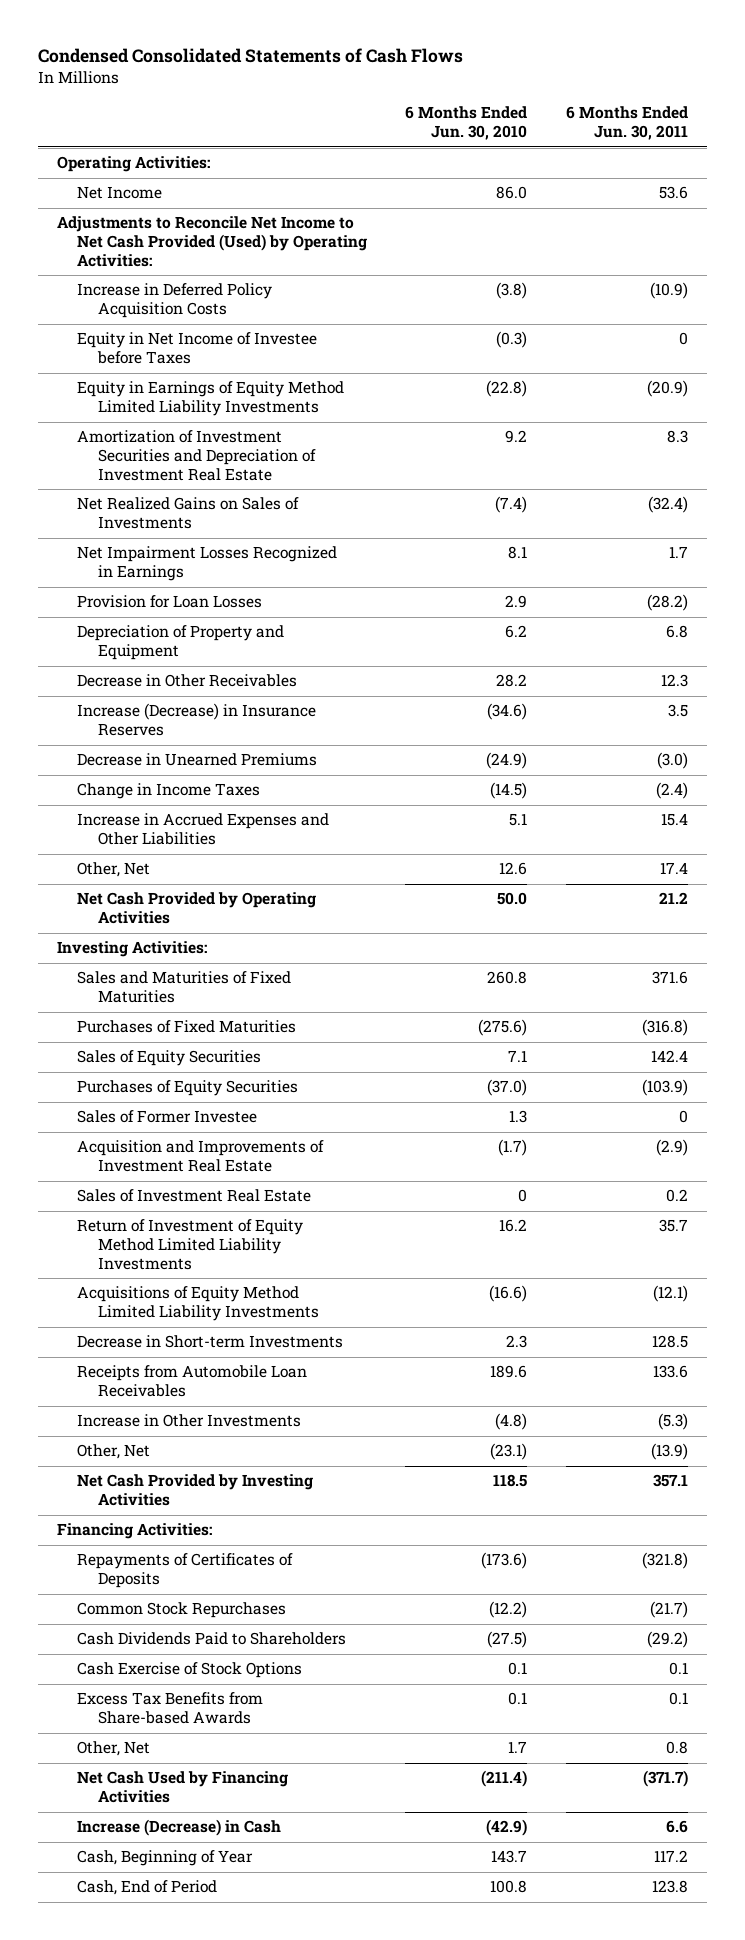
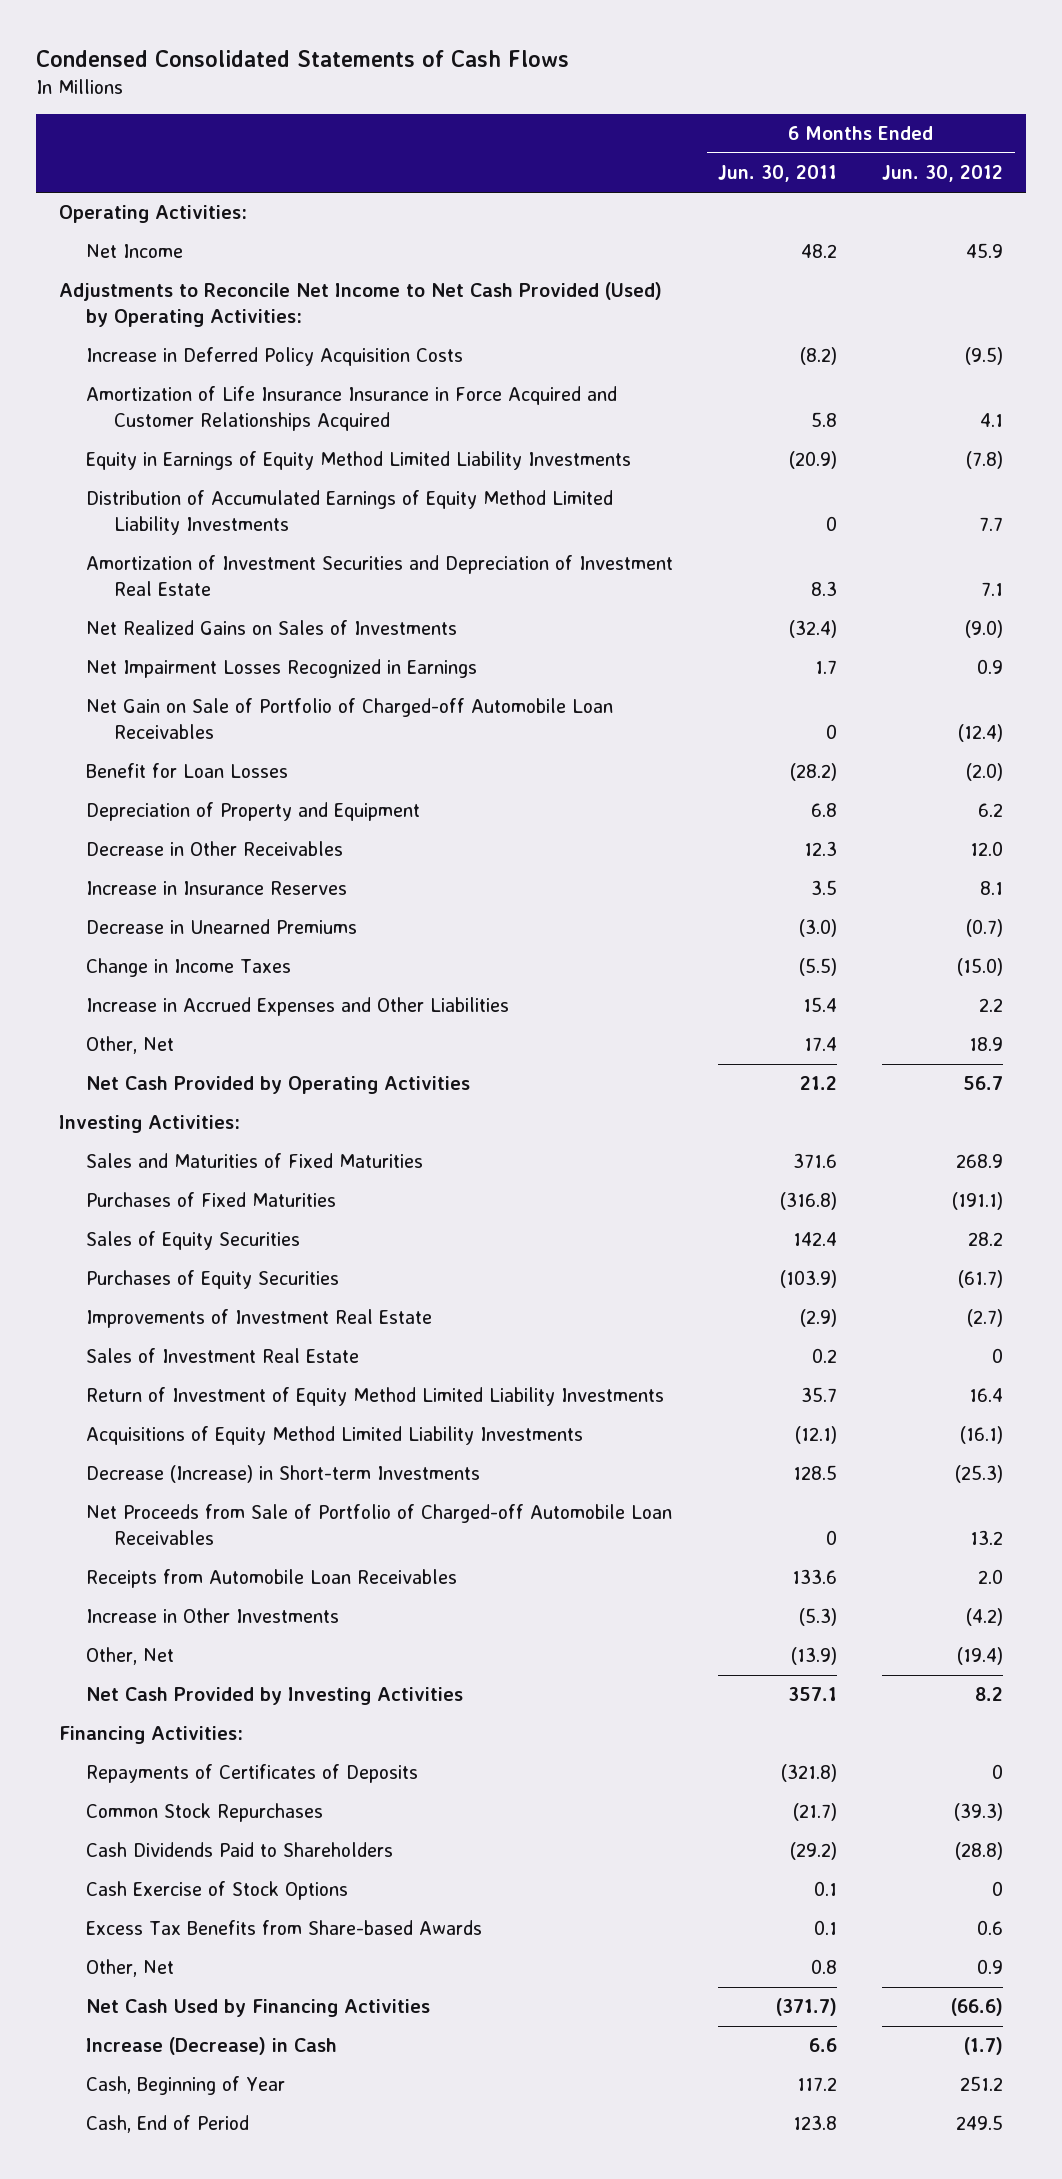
[405,106,528,141] 6 Months Ended Jun. 30, 2010 -> none
none -> [882,165,1004,183] Jun. 30, 2012
[658,186,688,200] 53.6 -> [801,244,838,259] 48.2
[77,332,318,365] Equity in Net Income of Investee before Taxes -> none
[649,282,688,300] (10.9) -> [800,347,838,366] (8.2)
none -> [86,386,618,431] Amortization of Life Insurance Insurance in Force Acquired and Customer Relationships Acquired
none -> [86,490,614,535] Distribution of Accumulated Earnings of Equity Method Limited Liability Investments
none -> [86,698,614,739] Net Gain on Sale of Portfolio of Charged-off Automobile Loan Receivables
[77,595,263,609] Provision for Loan Losses -> [86,763,289,779] Benefit for Loan Losses
[77,703,317,737] Increase (Decrease) in Insurance Reserves -> [86,881,348,896] Increase in Insurance Reserves
[655,782,688,800] (2.4) -> [799,958,838,977] (5.5)
[77,1110,258,1124] Sales of Former Investee -> none
[77,1140,325,1173] Acquisition and Improvements of Investment Real Estate -> [86,1309,433,1329] Improvements of Investment Real Estate
[77,1335,344,1349] Decrease in Short-term Investments -> [86,1465,481,1484] Decrease (Increase) in Short-term Investments
none -> [86,1504,673,1545] Net Proceeds from Sale of Portfolio of Charged-off Automobile Loan Receivables

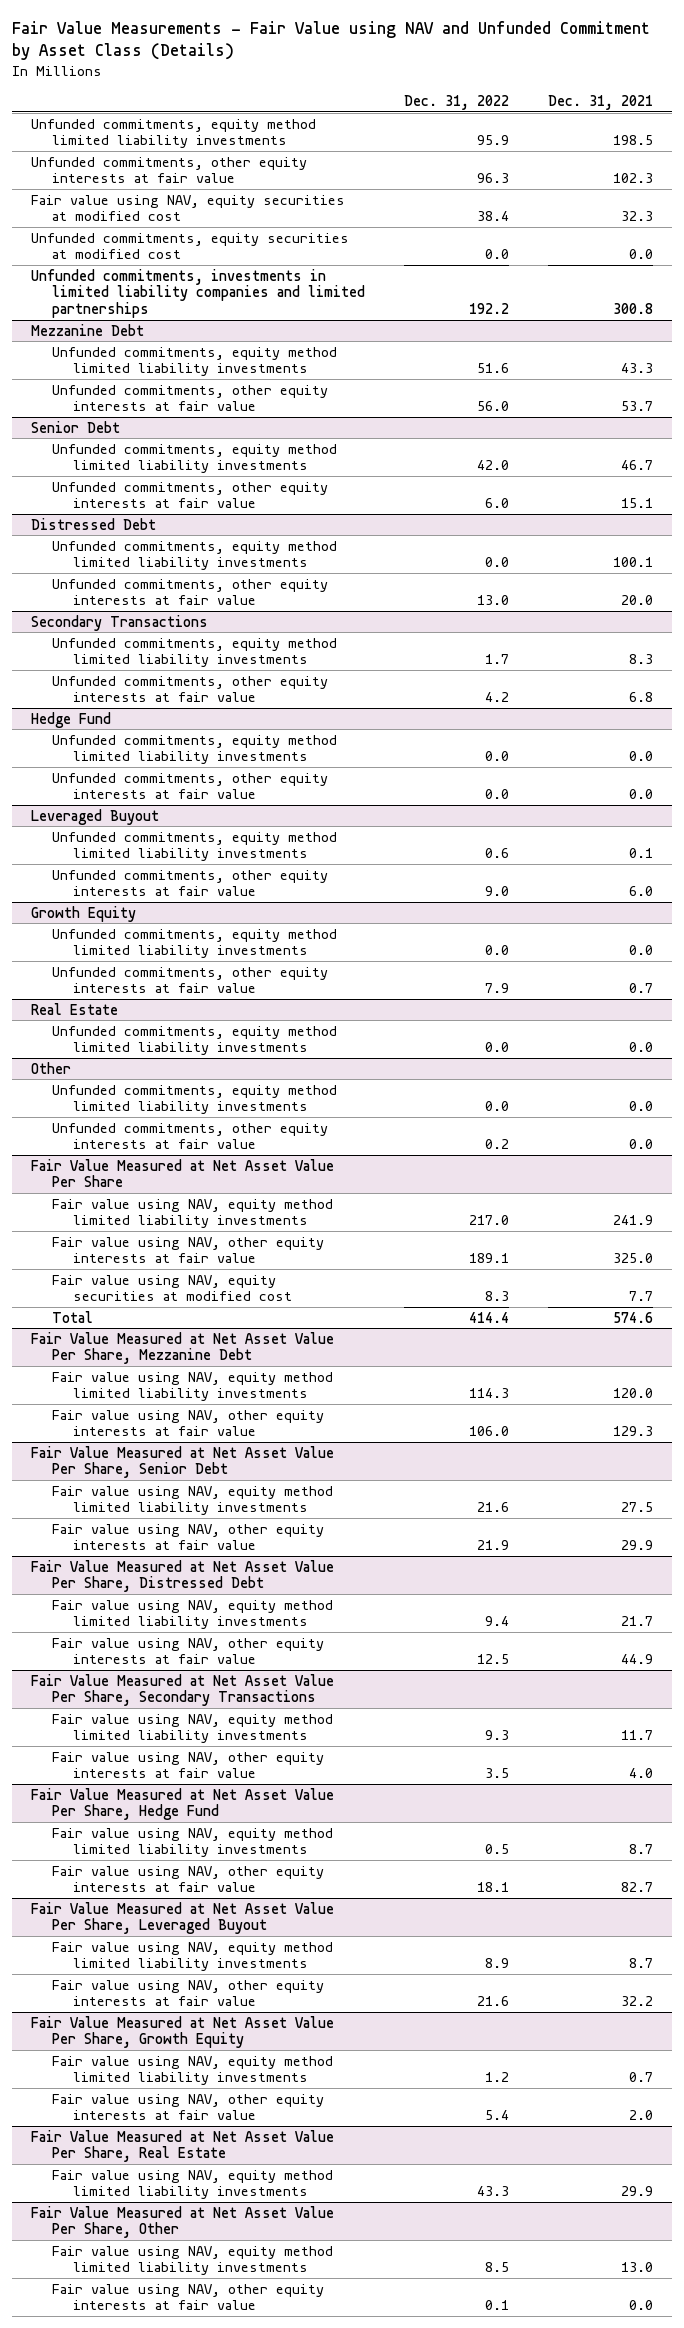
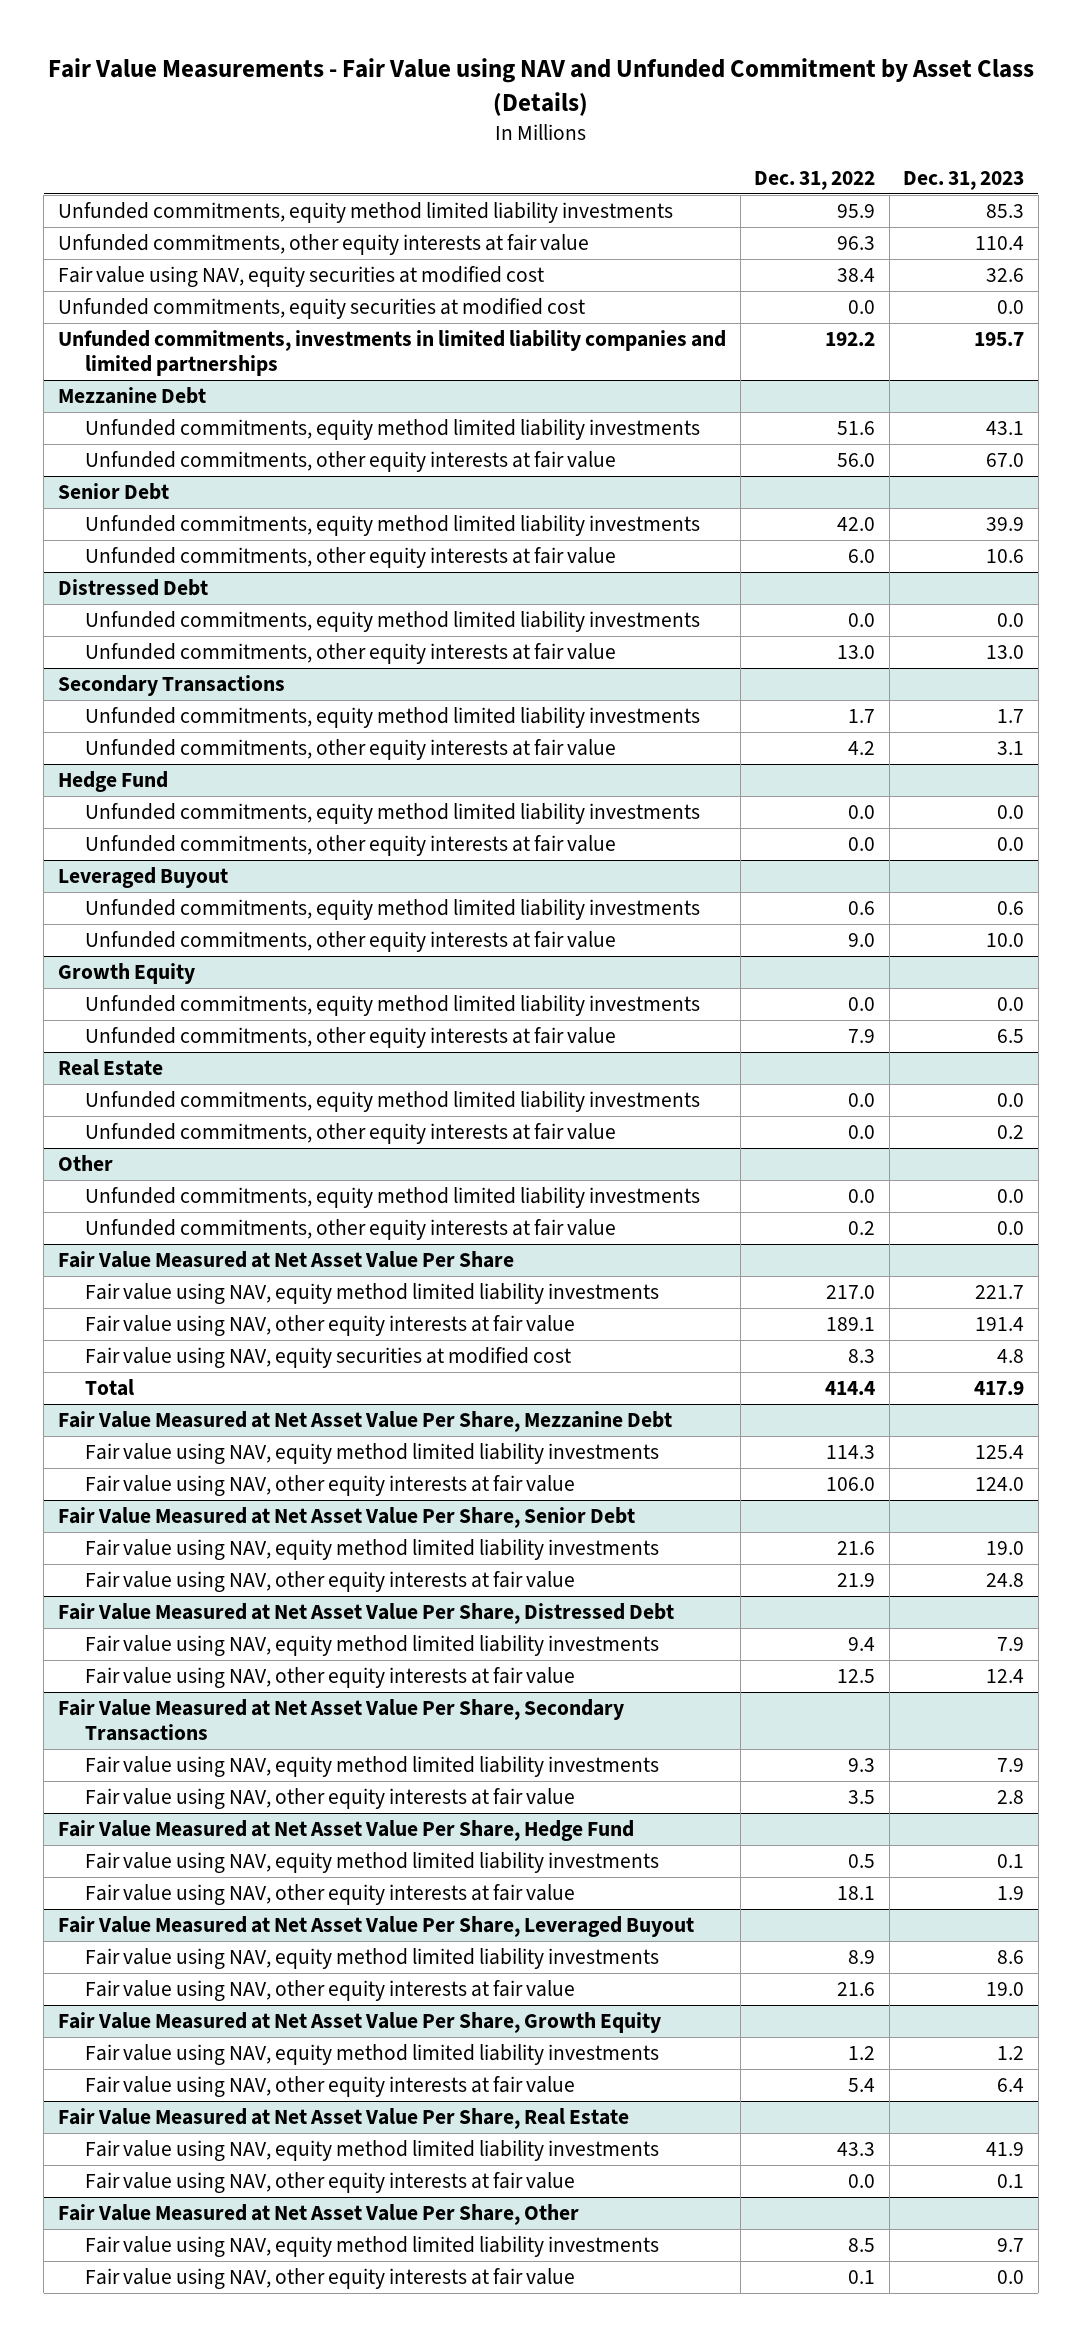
[547,95,653,111] Dec. 31, 2021 -> none
none -> [903,170,1025,190] Dec. 31, 2023
none -> [84,1123,616,1145] Unfunded commitments, other equity interests at fair value
none -> [84,2172,575,2194] Fair value using NAV, other equity interests at fair value

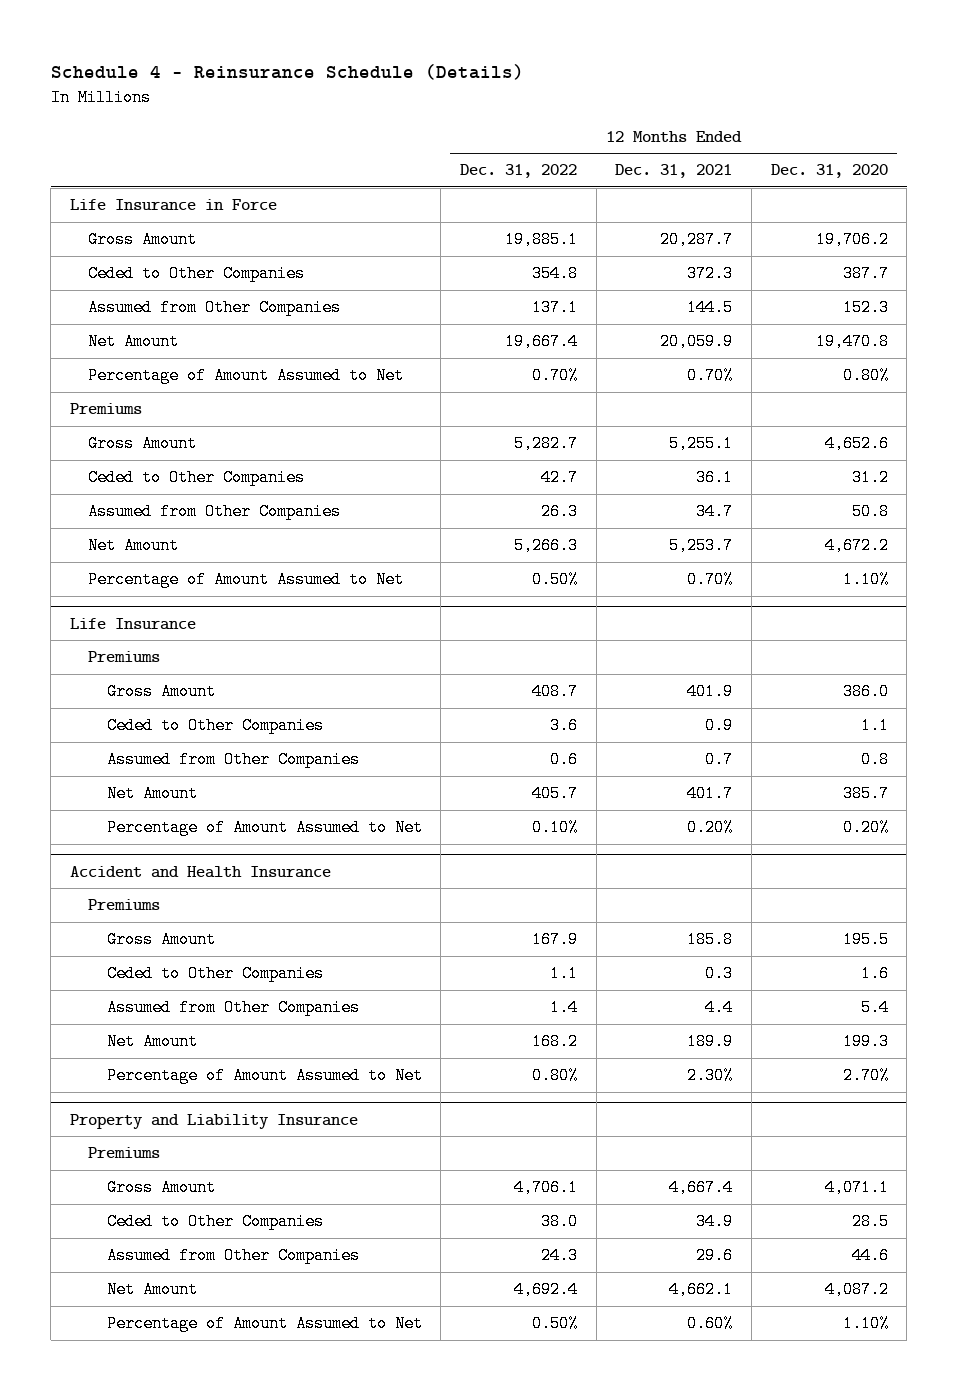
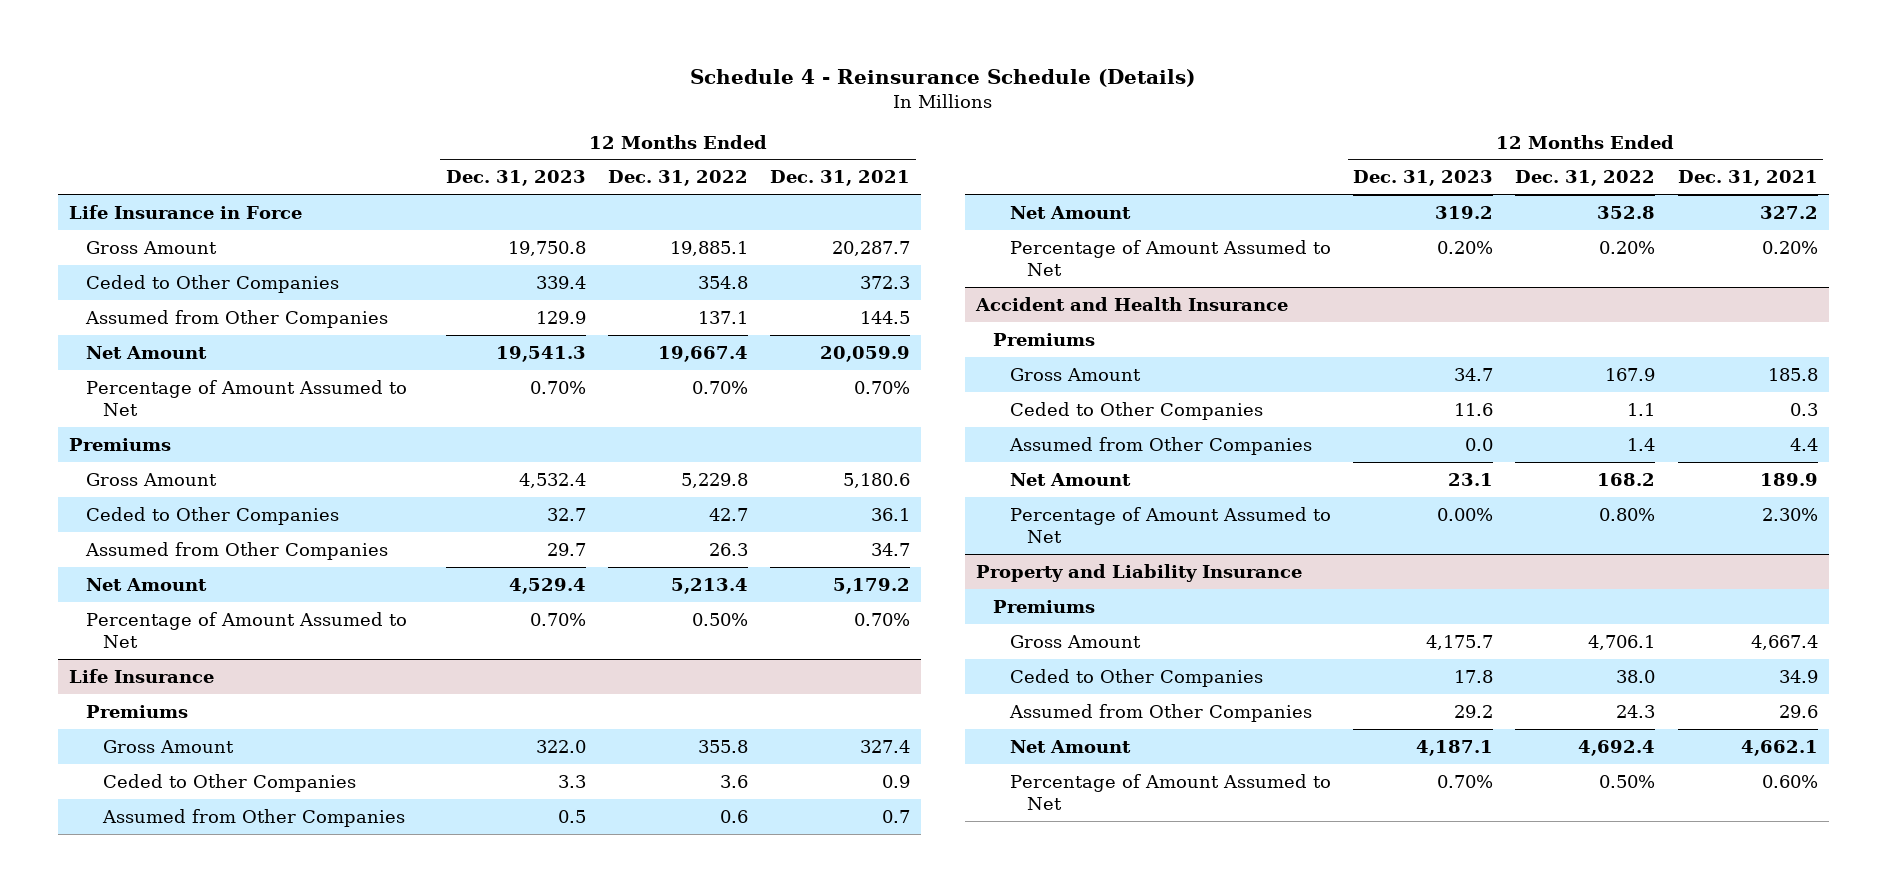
[770,164,888,179] Dec. 31, 2020 -> none
none -> [445,170,586,187] Dec. 31, 2023
[514,435,579,453] 5,282.7 -> [681,472,749,488] 5,229.8
[669,435,734,453] 5,255.1 -> [843,472,911,488] 5,180.6
[514,537,579,555] 5,266.3 -> [671,577,749,594] 5,213.4
[669,537,734,555] 5,253.7 -> [833,577,911,594] 5,179.2
[532,683,579,701] 408.7 -> [698,739,749,753] 355.8
[687,683,734,701] 401.9 -> [860,739,911,753] 327.4
[532,785,579,803] 405.7 -> [1597,205,1656,219] 352.8
[687,785,734,803] 401.7 -> [1759,205,1818,219] 327.2
[532,819,579,837] 0.10% -> [1599,240,1656,254] 0.20%

